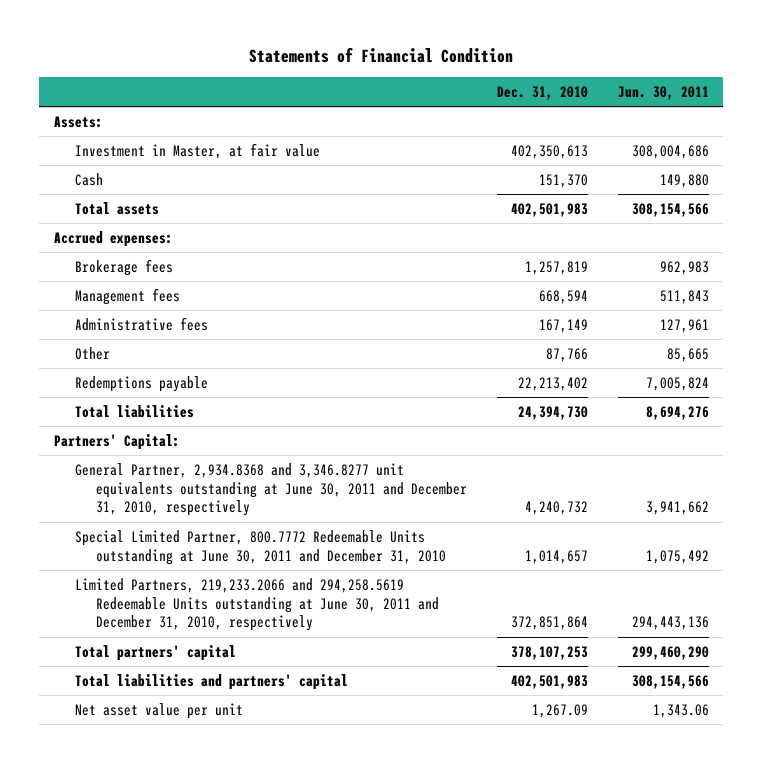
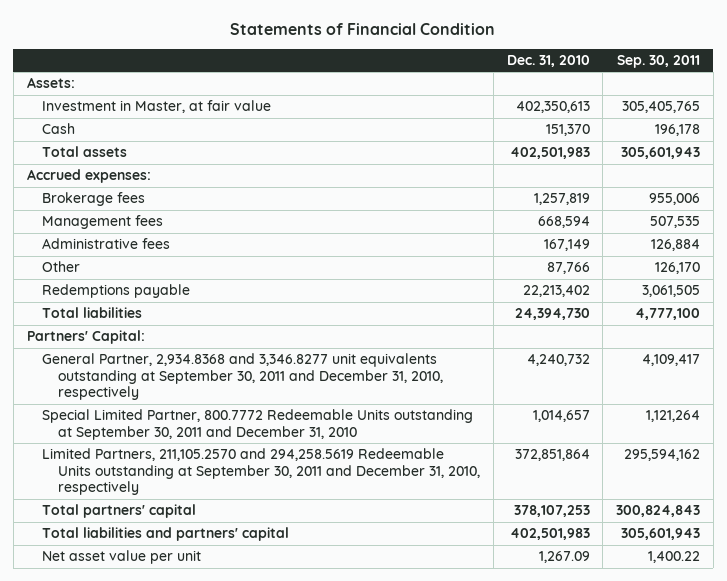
[617,86,709,101] Jun. 30, 2011 -> none
none -> [617,55,701,69] Sep. 30, 2011
[74,462,468,517] General Partner, 2,934.8368 and 3,346.8277 unit equivalents outstanding at June 30, 2011 and December 31, 2010, respectively -> [42,353,444,401] General Partner, 2,934.8368 and 3,346.8277 unit equivalents outstanding at September 30, 2011 and December 31, 2010, respectively
[74,529,447,565] Special Limited Partner, 800.7772 Redeemable Units outstanding at June 30, 2011 and December 31, 2010 -> [42,409,474,440] Special Limited Partner, 800.7772 Redeemable Units outstanding at September 30, 2011 and December 31, 2010
[74,577,440,632] Limited Partners, 219,233.2066 and 294,258.5619 Redeemable Units outstanding at June 30, 2011 and December 31, 2010, respectively -> [42,448,481,496] Limited Partners, 211,105.2570 and 294,258.5619 Redeemable Units outstanding at September 30, 2011 and December 31, 2010, respectively

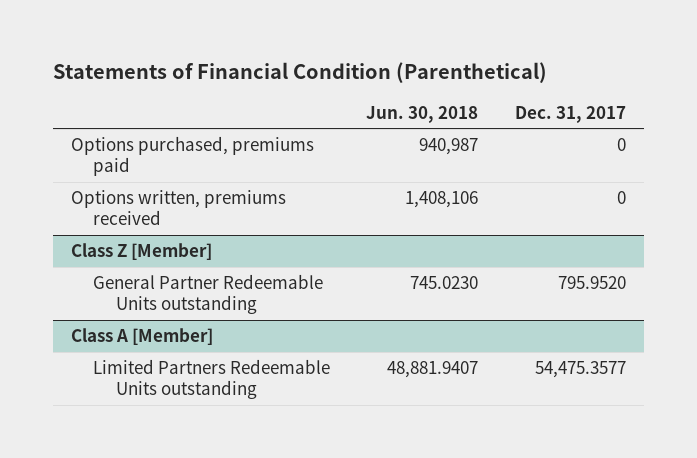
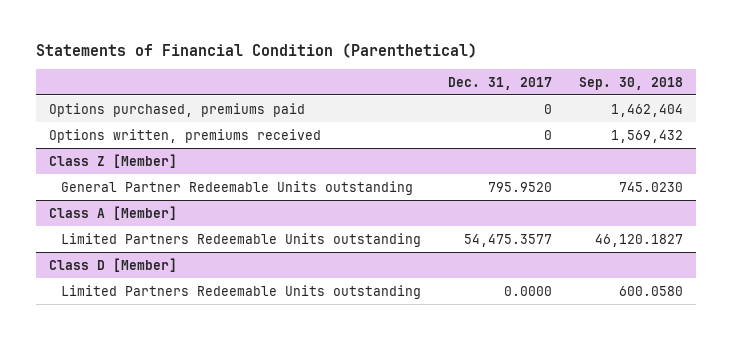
[366,105,479,123] Jun. 30, 2018 -> none
none -> [578,76,683,90] Sep. 30, 2018
none -> [49,257,178,272] Class D [Member]
none -> [60,284,421,299] Limited Partners Redeemable Units outstanding

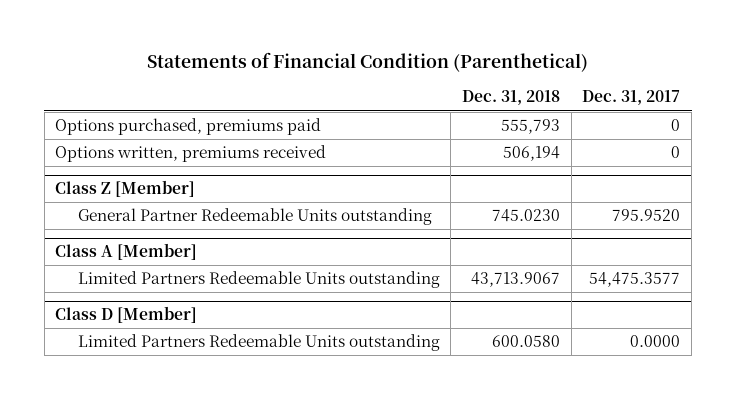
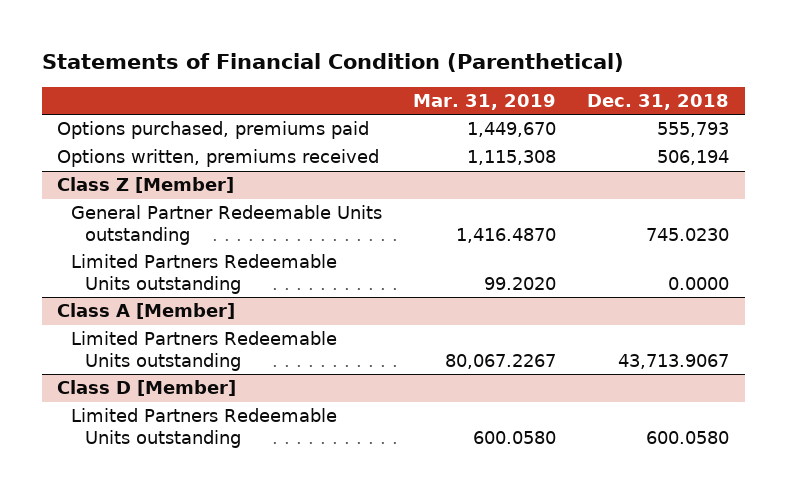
[582,90,681,106] Dec. 31, 2017 -> none
none -> [413,94,557,111] Mar. 31, 2019
none -> [71,254,338,294] Limited Partners Redeemable Units outstanding

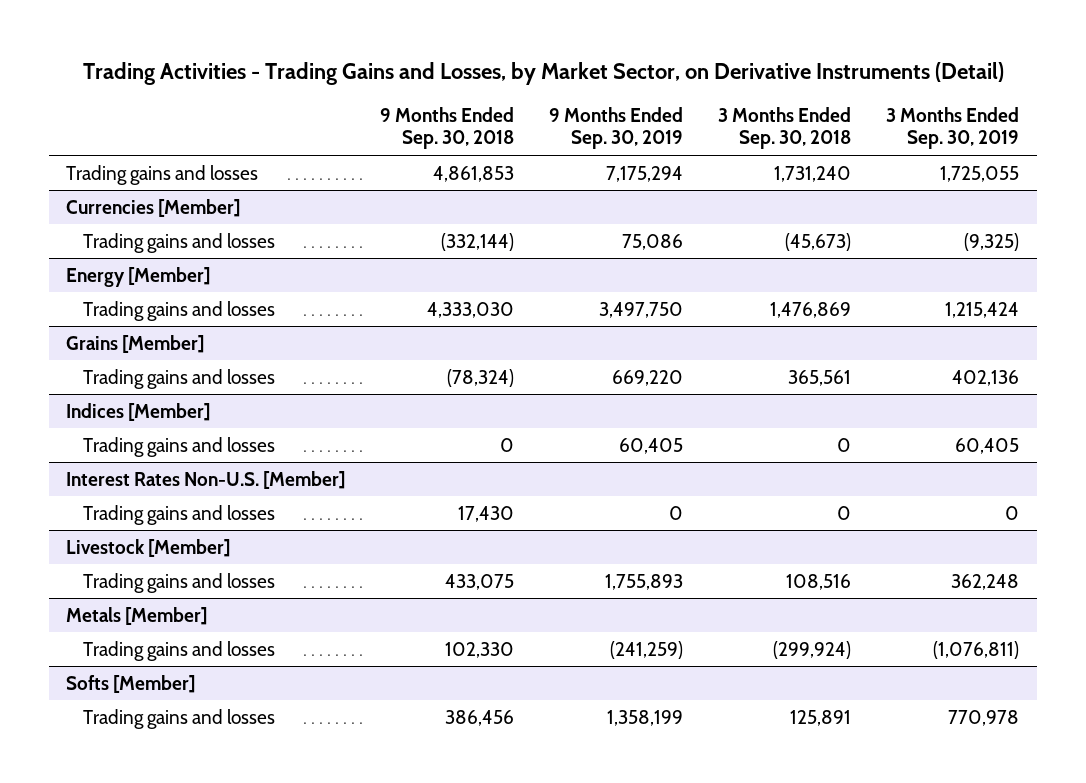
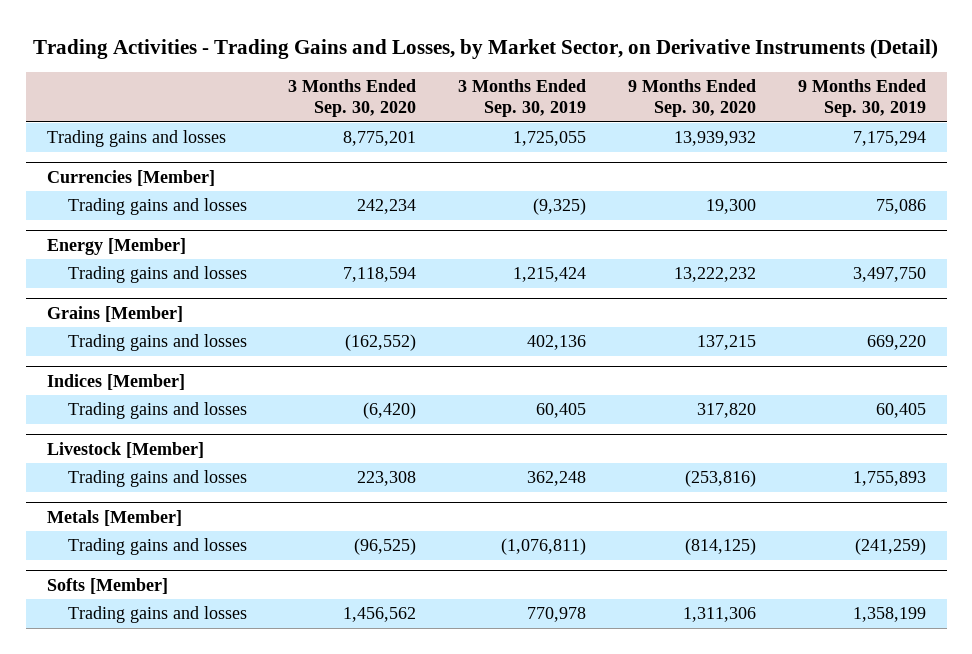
[380,106,515,150] 9 Months Ended Sep. 30, 2018 -> none
[718,106,852,150] 3 Months Ended Sep. 30, 2018 -> none
none -> [288,79,417,118] 3 Months Ended Sep. 30, 2020
none -> [627,79,756,118] 9 Months Ended Sep. 30, 2020
[66,470,346,489] Interest Rates Non-U.S. [Member] -> none
[82,504,275,525] Trading gains and losses -> none

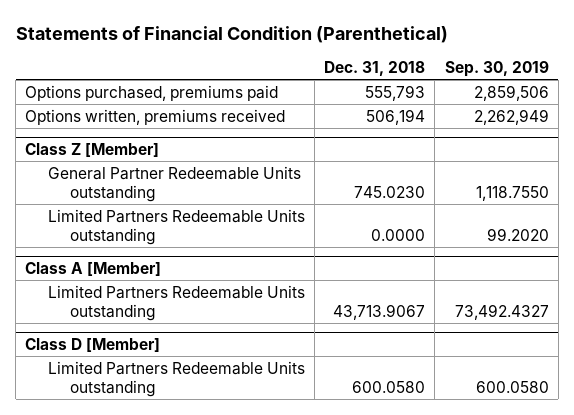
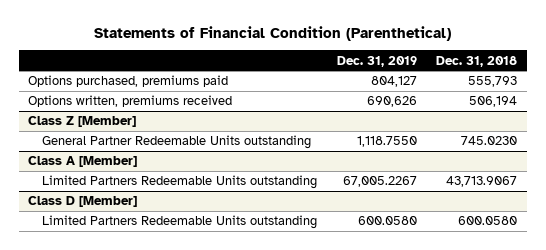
[444,60,549,77] Sep. 30, 2019 -> none
none -> [336,55,417,67] Dec. 31, 2019
[47,208,305,245] Limited Partners Redeemable Units outstanding -> none

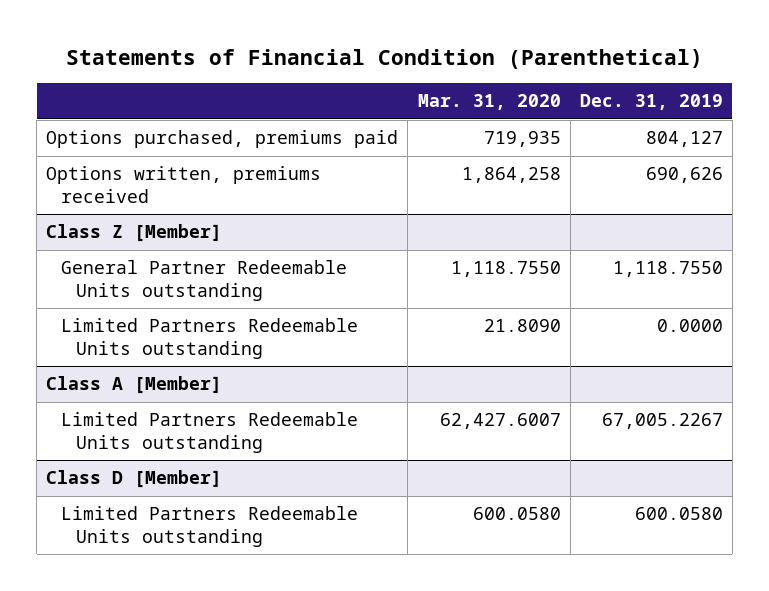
[436,55,518,67] Dec. 31, 2018 -> none
none -> [417,94,561,111] Mar. 31, 2020
none -> [61,318,359,359] Limited Partners Redeemable Units outstanding

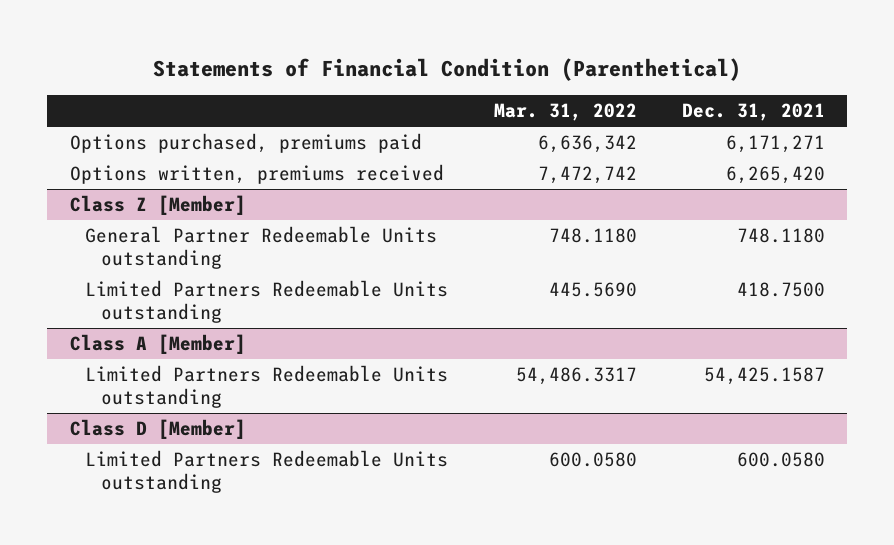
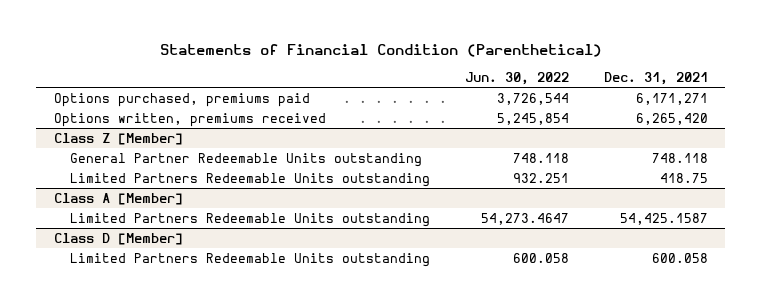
[493,103,637,122] Mar. 31, 2022 -> none
none -> [464,71,569,85] Jun. 30, 2022
[736,228,825,244] 748.1180 -> [651,152,708,163] 748.118
[736,282,825,298] 418.7500 -> [659,172,708,183] 418.75
[736,452,825,468] 600.0580 -> [651,252,708,263] 600.058

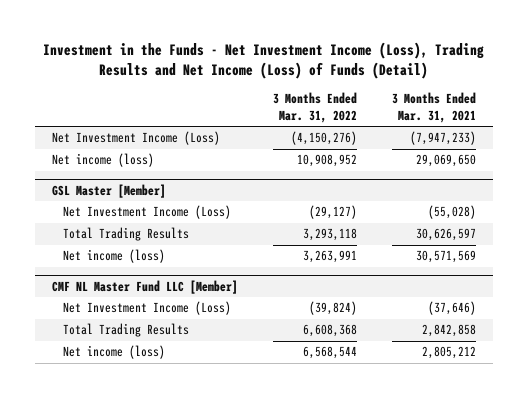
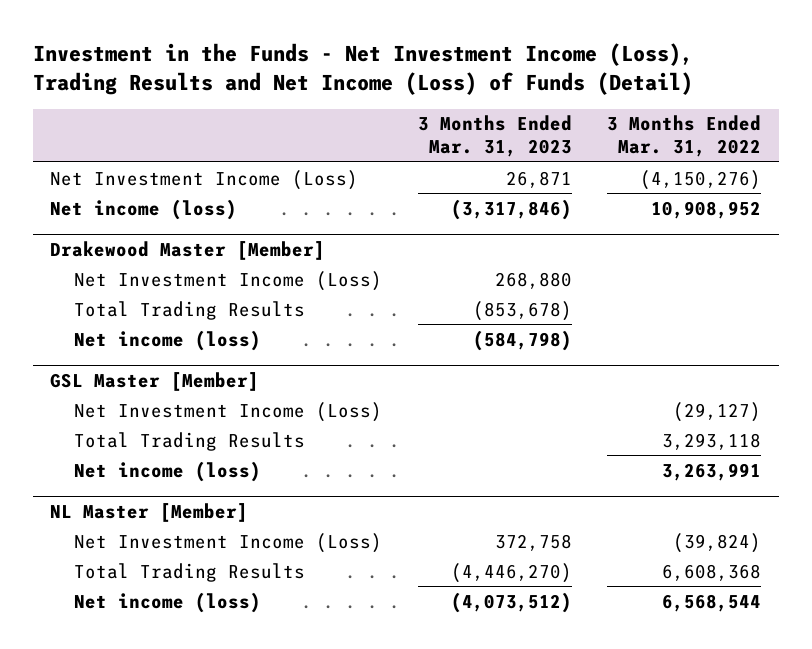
[391,92,476,123] 3 Months Ended Mar. 31, 2021 -> none
none -> [417,115,572,158] 3 Months Ended Mar. 31, 2023
none -> [50,240,326,260] Drakewood Master [Member]
none -> [73,270,382,291] Net Investment Income (Loss)
none -> [73,300,305,320] Total Trading Results
none -> [73,329,261,351] Net income (loss)
[52,279,239,294] CMF NL Master Fund LLC [Member] -> [50,502,249,522] NL Master [Member]

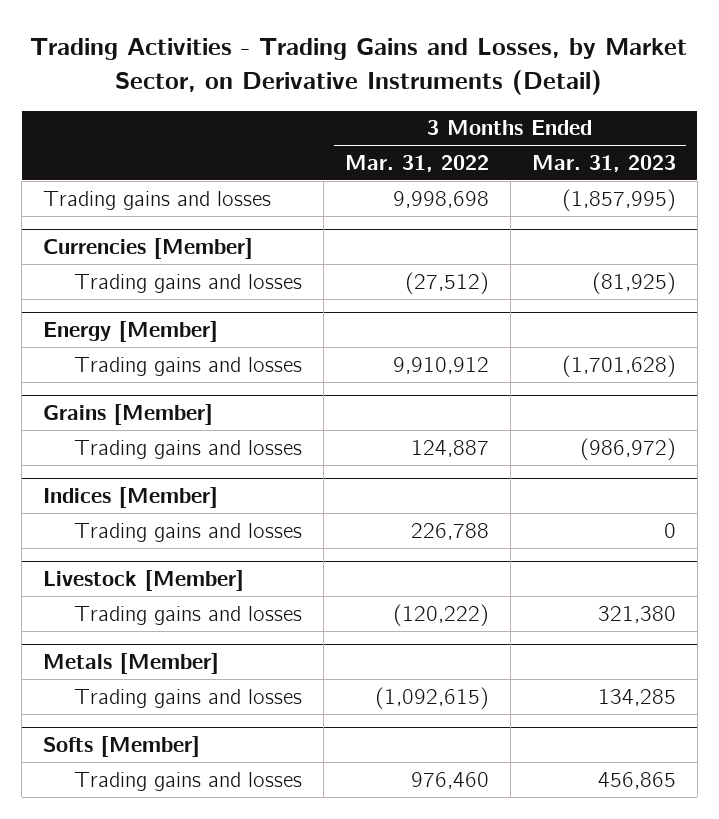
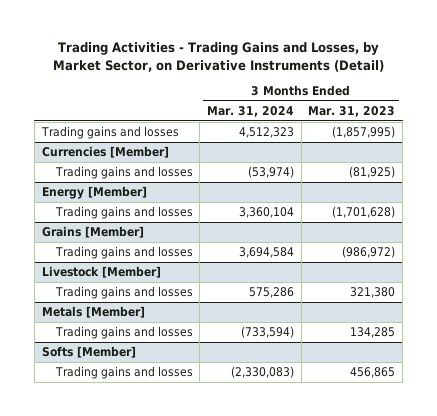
[344,154,489,172] Mar. 31, 2022 -> none
none -> [206,105,294,117] Mar. 31, 2024
[43,487,219,509] Indices [Member] -> none
[74,522,303,542] Trading gains and losses -> none

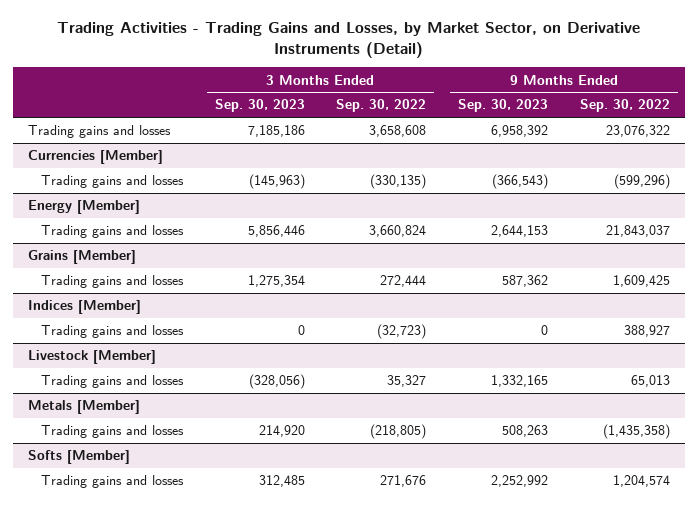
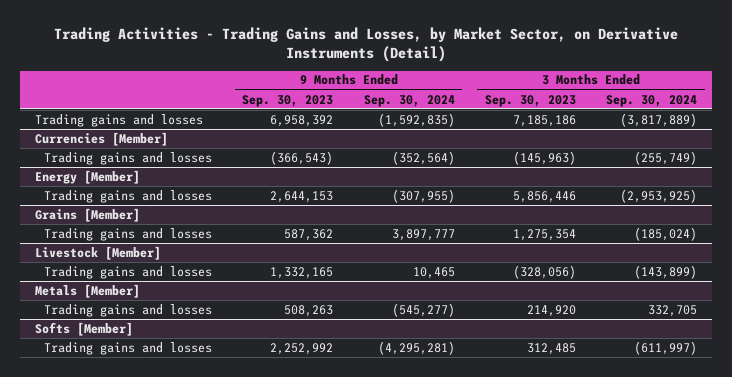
[336,99,427,113] Sep. 30, 2022 -> none
[579,99,670,113] Sep. 30, 2022 -> none
none -> [363,94,455,107] Sep. 30, 2024
none -> [606,94,698,107] Sep. 30, 2024
[28,300,142,315] Indices [Member] -> none
[40,325,184,339] Trading gains and losses -> none

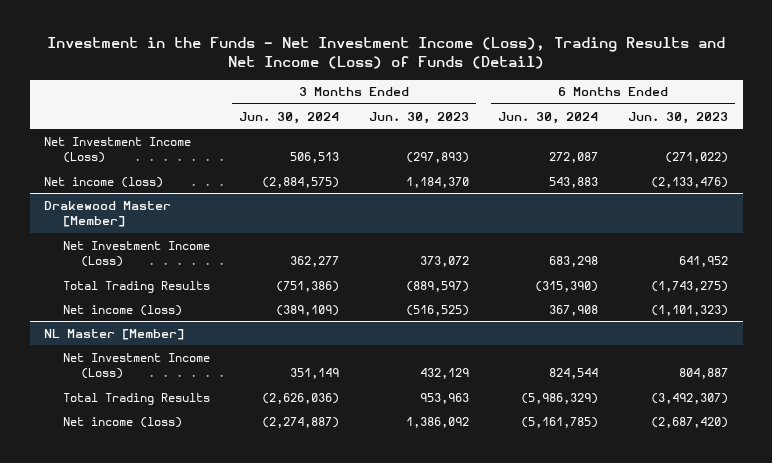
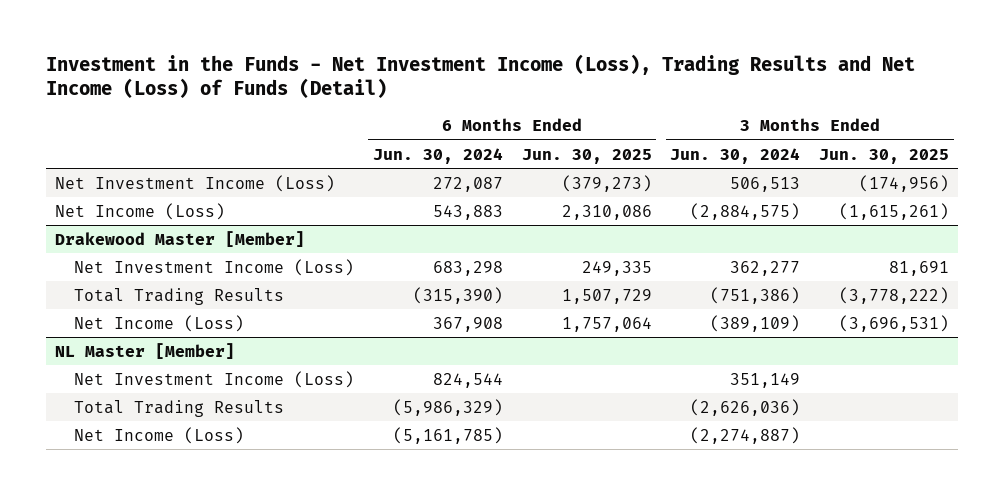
[368,111,469,124] Jun. 30, 2023 -> none
[627,111,728,124] Jun. 30, 2023 -> none
none -> [521,148,652,164] Jun. 30, 2025
none -> [819,148,950,164] Jun. 30, 2025
[44,176,164,188] Net income (loss) -> [54,202,225,220] Net Income (Loss)
[62,304,182,316] Net income (loss) -> [74,314,245,332] Net Income (Loss)
[62,416,182,428] Net income (loss) -> [74,426,245,444] Net Income (Loss)

